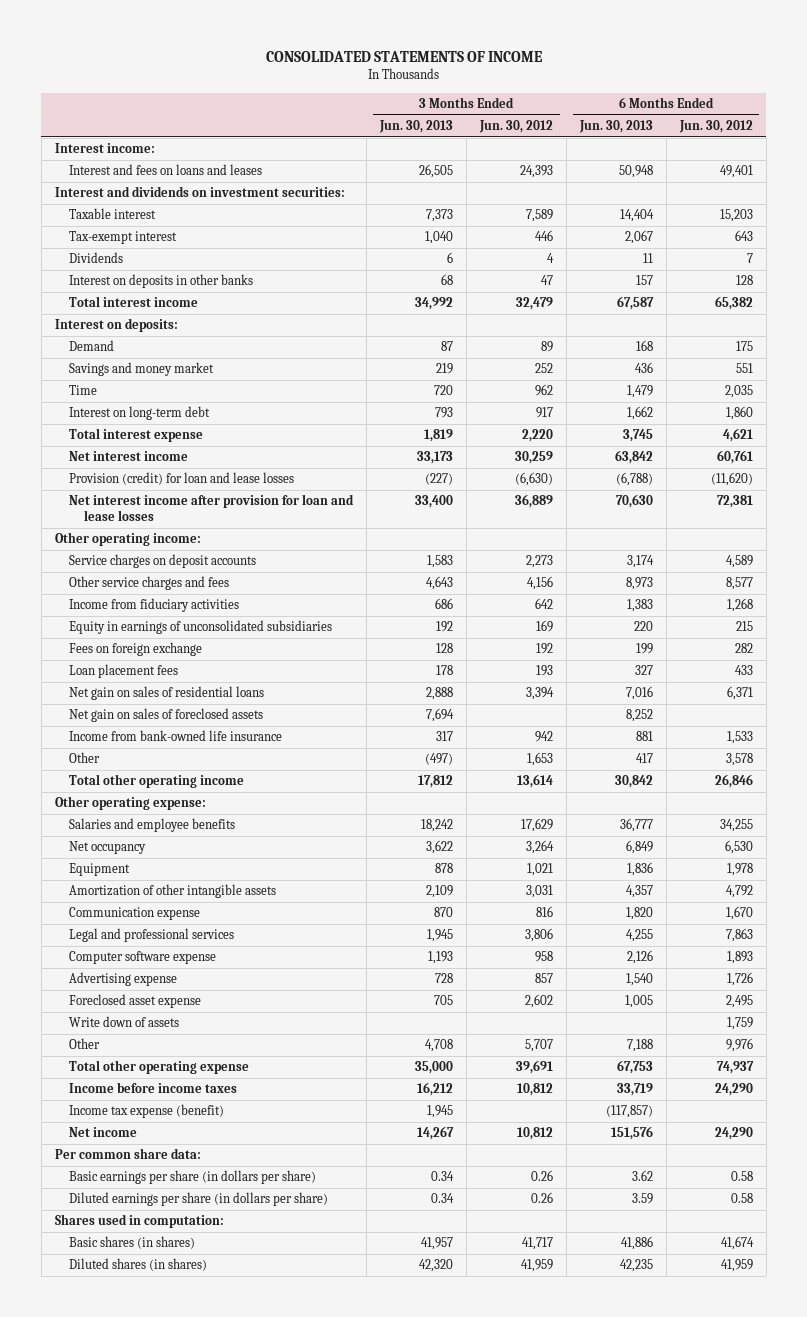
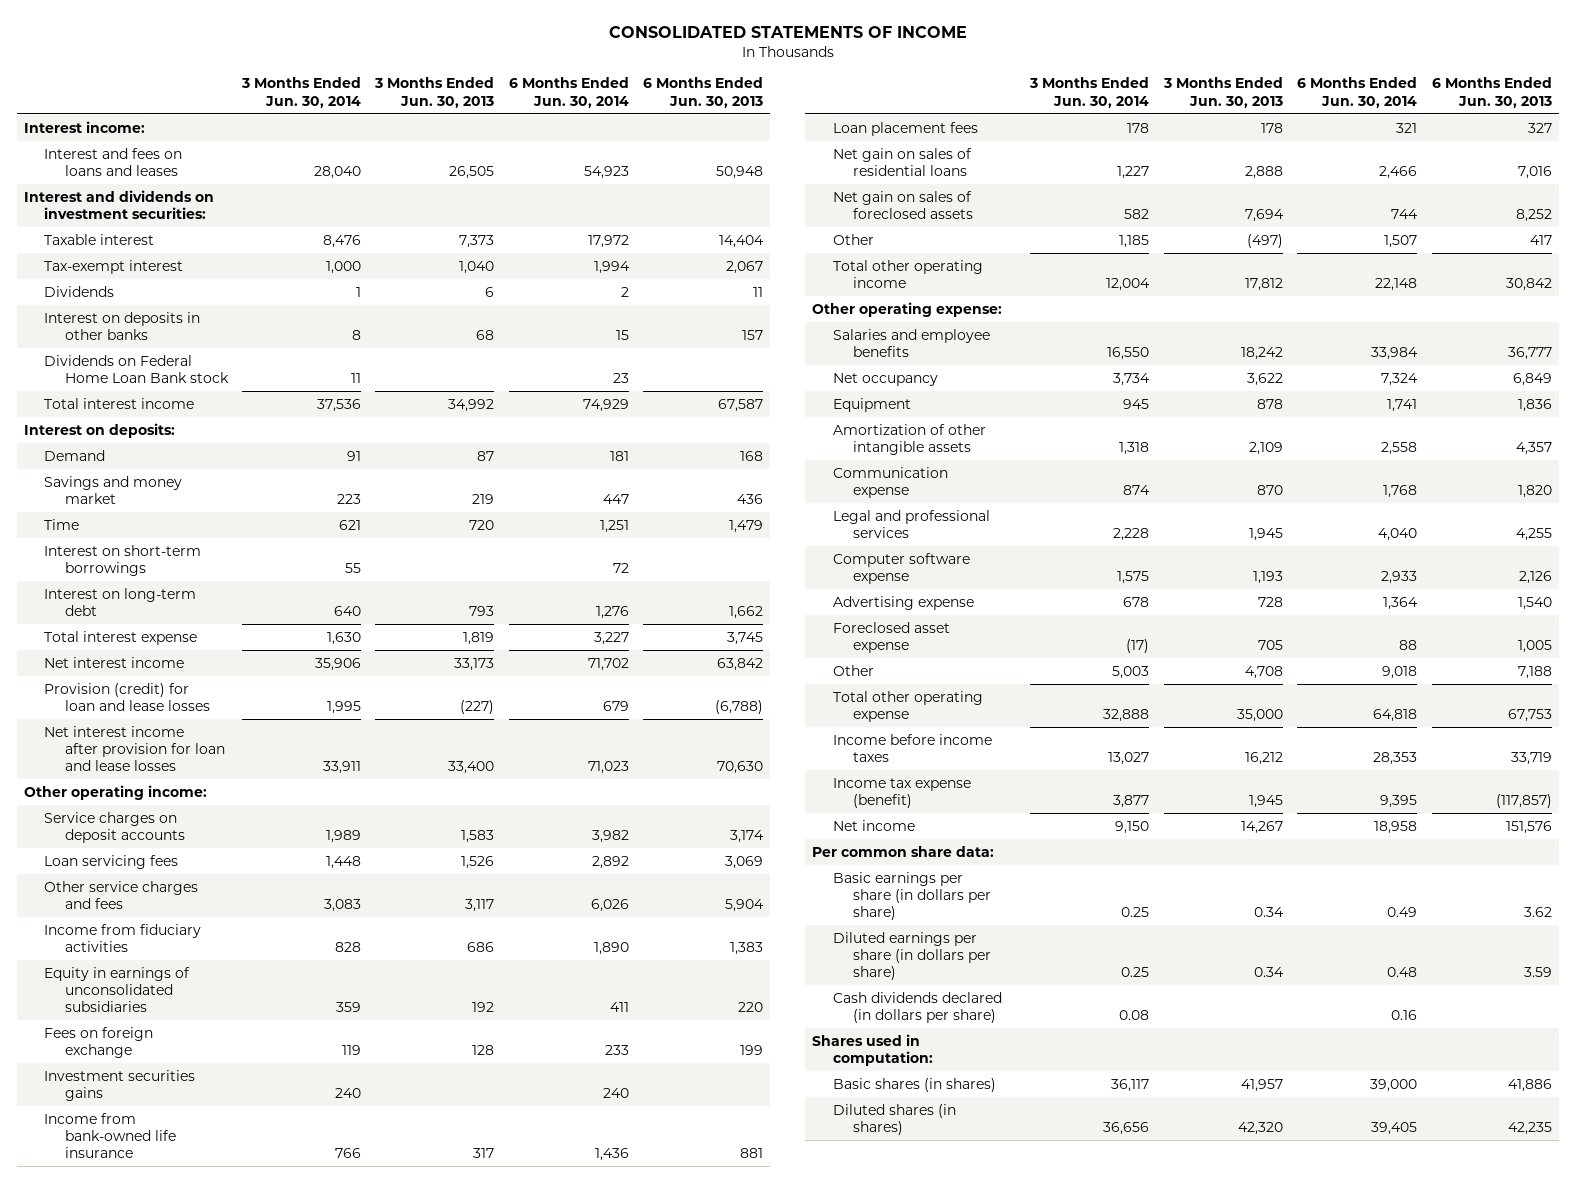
[478,120,553,134] Jun. 30, 2012 -> none
[678,120,753,134] Jun. 30, 2012 -> none
none -> [241,77,362,108] 3 Months Ended Jun. 30, 2014
none -> [508,77,629,108] 6 Months Ended Jun. 30, 2014
none -> [44,354,229,384] Dividends on Federal Home Loan Bank stock
none -> [44,544,202,577] Interest on short-term borrowings
none -> [44,854,179,869] Loan servicing fees
[426,576,454,591] 4,643 -> [465,899,495,913] 3,117
[625,577,653,591] 8,973 -> [725,899,765,913] 5,904
none -> [44,1069,196,1102] Investment securities gains
[69,730,283,742] Income from bank-owned life insurance -> [44,1112,176,1159] Income from bank-owned life insurance
[69,1016,180,1028] Write down of assets -> none
none -> [832,991,1002,1024] Cash dividends declared (in dollars per share)

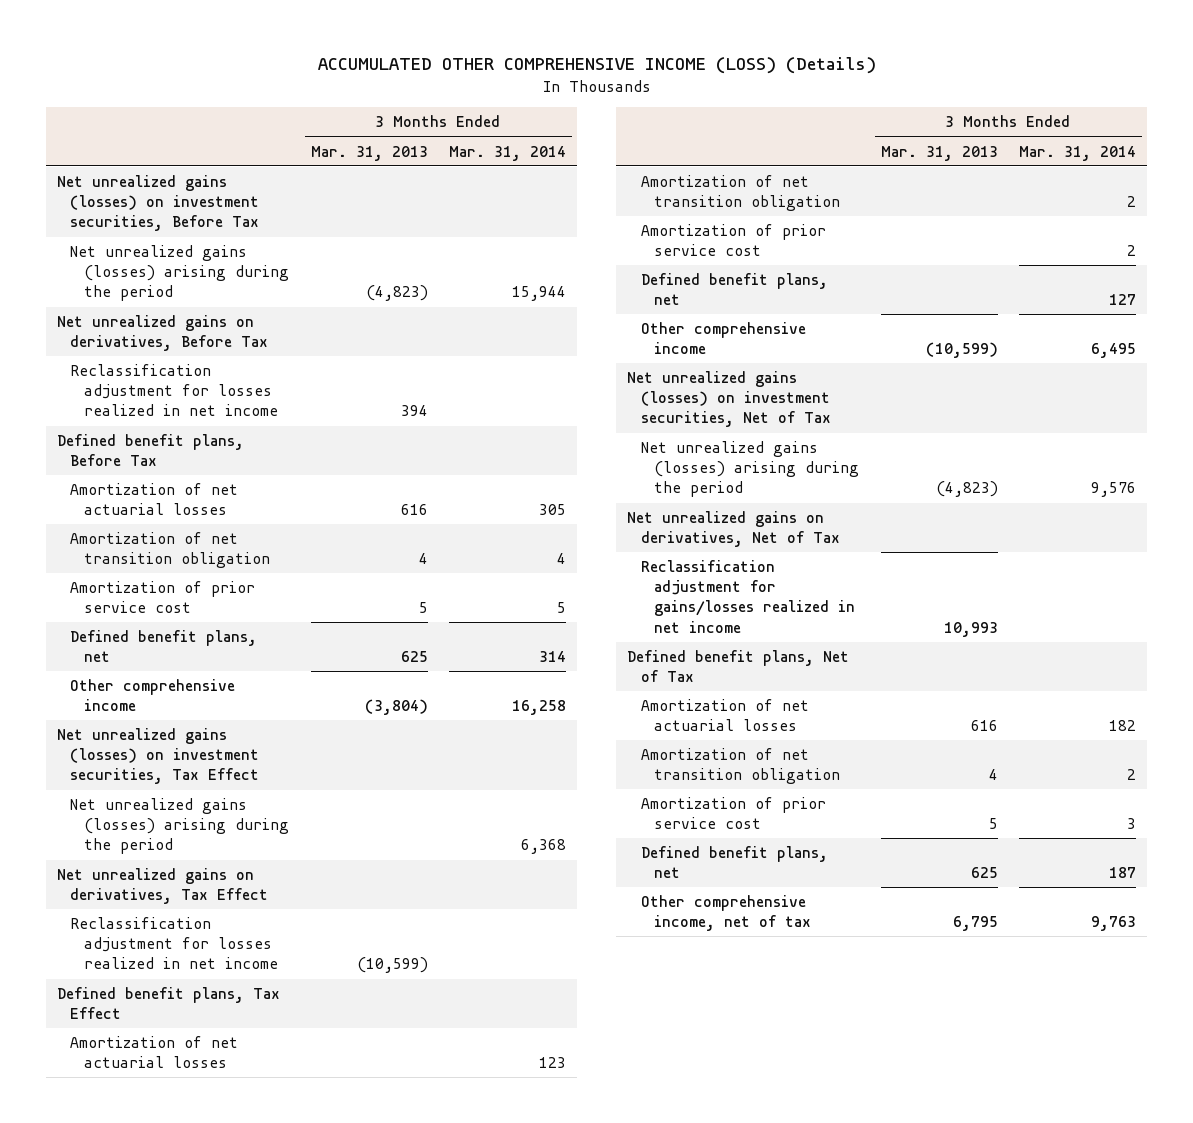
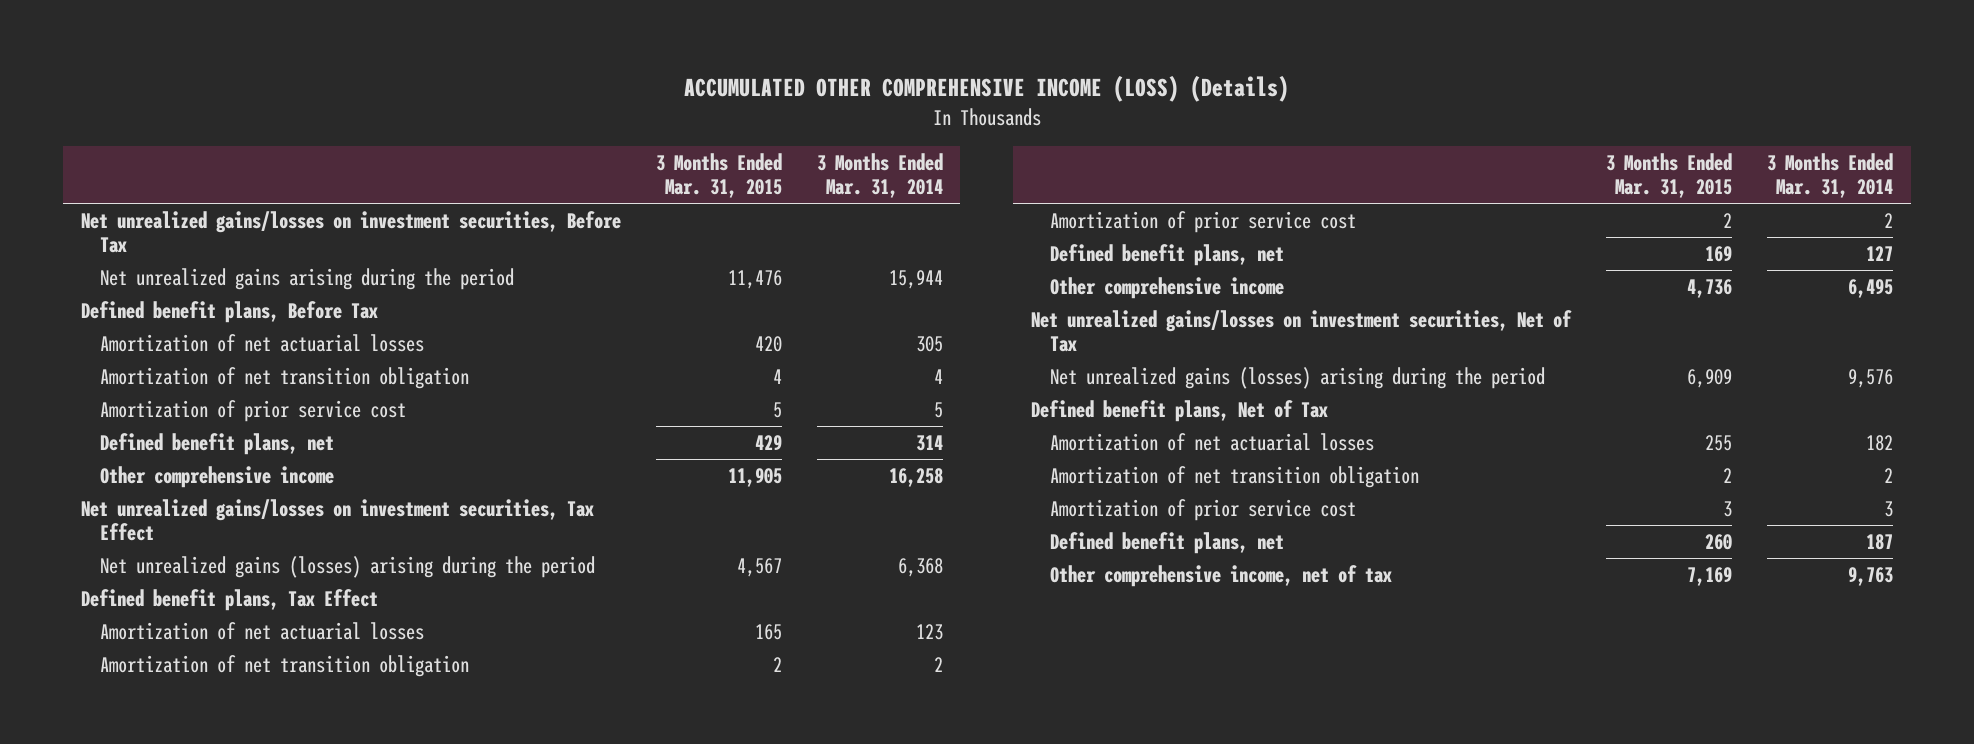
[310,145,428,161] Mar. 31, 2013 -> none
none -> [655,152,782,199] 3 Months Ended Mar. 31, 2015
[56,315,269,352] Net unrealized gains on derivatives, Before Tax -> none
[70,364,278,417] Reclassification adjustment for losses realized in net income -> none
[56,175,260,232] Net unrealized gains (losses) on investment securities, Before Tax -> [80,210,621,254] Net unrealized gains/losses on investment securities, Before Tax
[70,245,289,302] Net unrealized gains (losses) arising during the period -> [99,267,514,290] Net unrealized gains arising during the period
[56,728,260,785] Net unrealized gains (losses) on investment securities, Tax Effect -> [80,498,594,542] Net unrealized gains/losses on investment securities, Tax Effect
[56,868,269,905] Net unrealized gains on derivatives, Tax Effect -> none
[70,917,278,970] Reclassification adjustment for losses realized in net income -> none
[626,371,831,428] Net unrealized gains (losses) on investment securities, Net of Tax -> [1030,309,1572,353] Net unrealized gains/losses on investment securities, Net of Tax
[626,511,840,548] Net unrealized gains on derivatives, Net of Tax -> none
[640,560,856,633] Reclassification adjustment for gains/losses realized in net income -> none

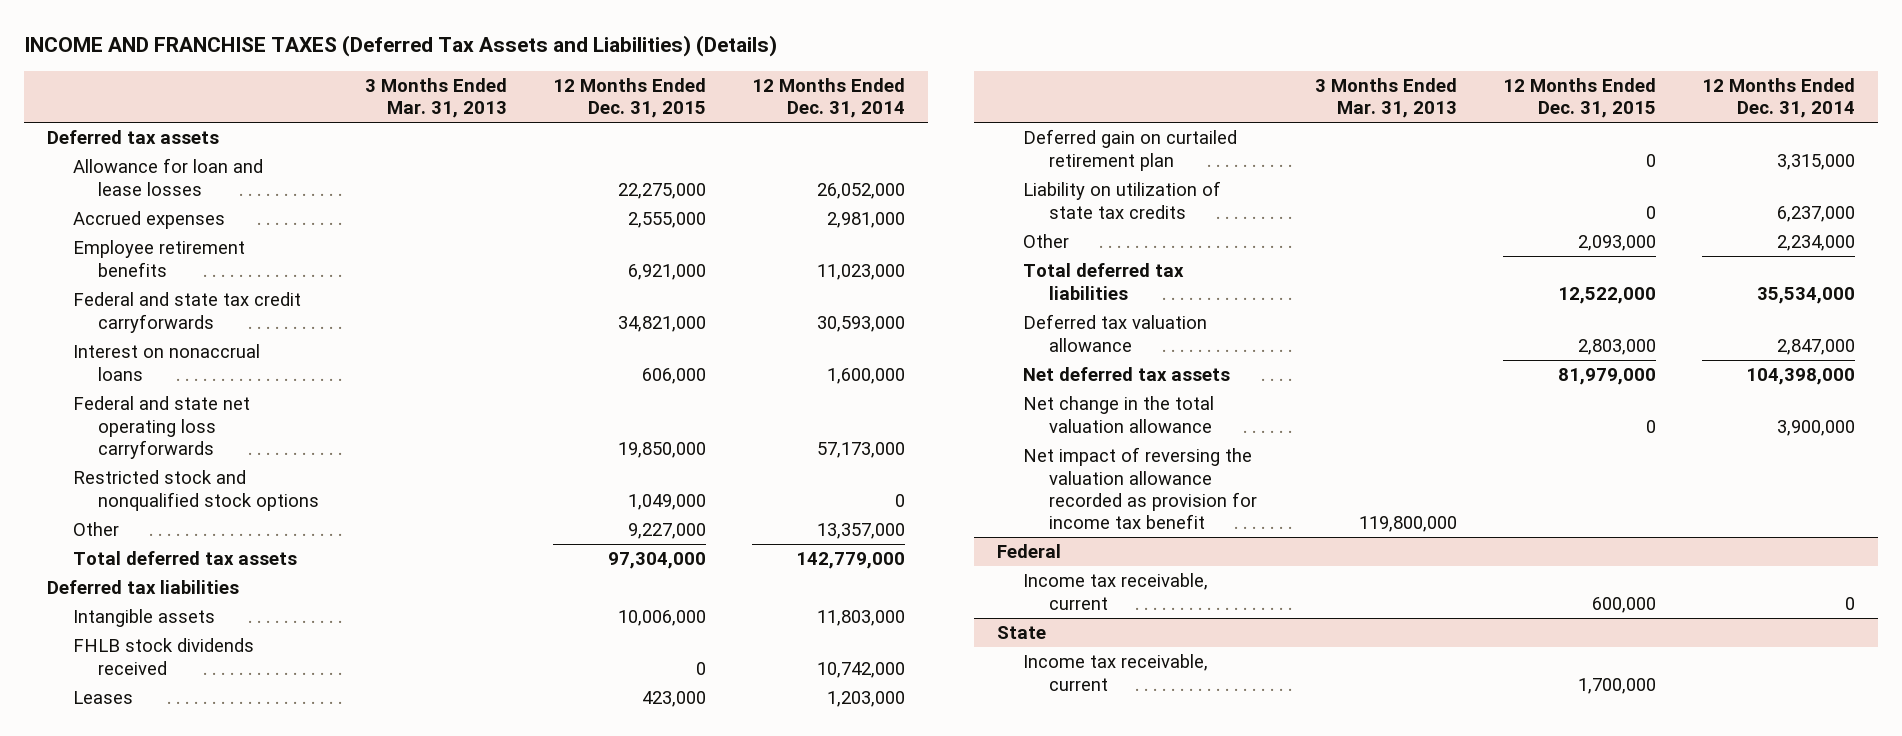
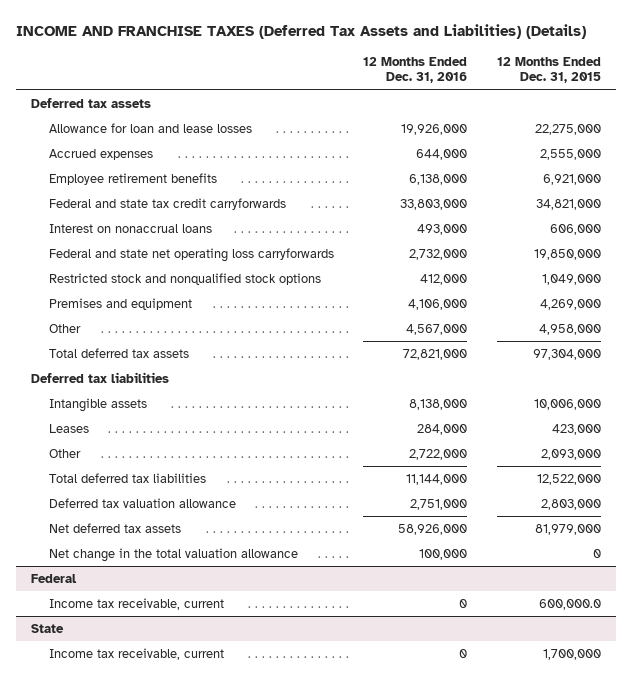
[365,77,508,119] 3 Months Ended Mar. 31, 2013 -> none
[751,77,905,119] 12 Months Ended Dec. 31, 2014 -> none
none -> [363,56,468,84] 12 Months Ended Dec. 31, 2016
none -> [48,298,192,311] Premises and equipment
[628,523,707,540] 9,227,000 -> [538,324,601,336] 4,958,000
[72,638,254,675] FHLB stock dividends received -> none
[1022,129,1237,171] Deferred gain on curtailed retirement plan -> none
[1022,181,1221,219] Liability on utilization of state tax credits -> none
[1022,447,1257,530] Net impact of reversing the valuation allowance recorded as provision for income tax benefit -> none
[1592,596,1657,613] 600,000 -> [538,599,601,611] 600,000.0

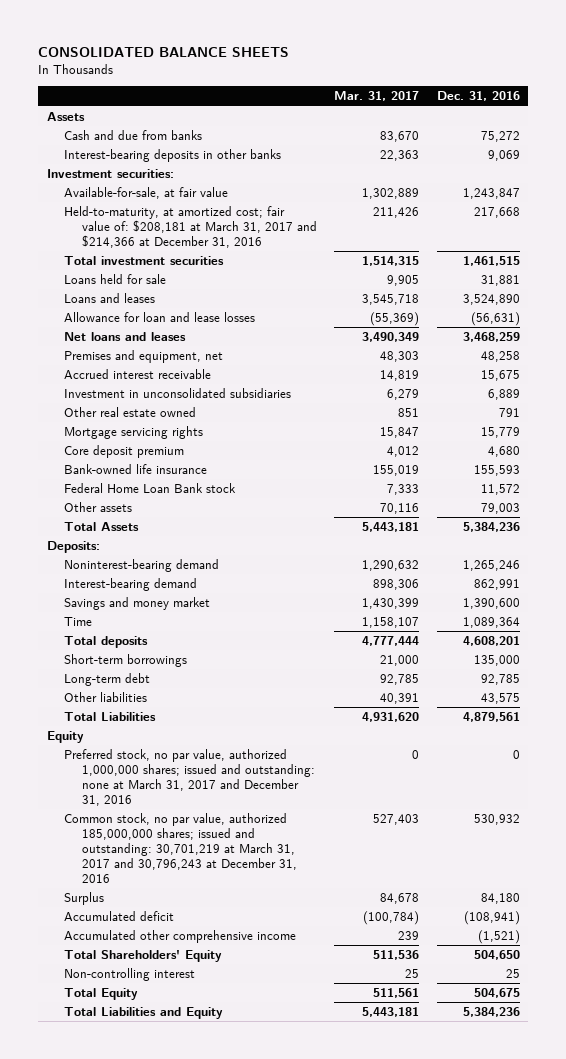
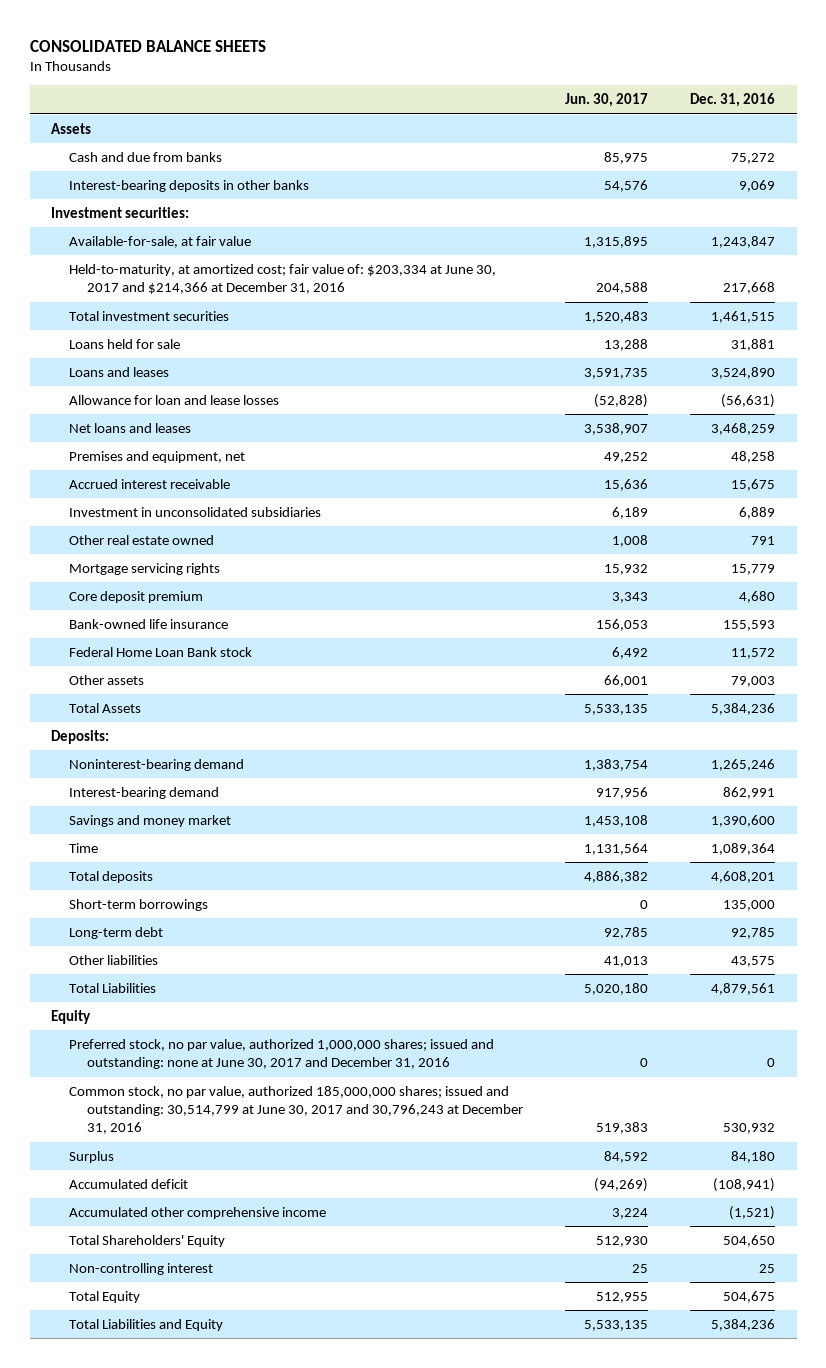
[334,91,420,102] Mar. 31, 2017 -> none
none -> [565,93,649,108] Jun. 30, 2017
[64,206,317,248] Held-to-maturity, at amortized cost; fair value of: $208,181 at March 31, 2017 and $214,366 at December 31, 2016 -> [68,263,496,295] Held-to-maturity, at amortized cost; fair value of: $203,334 at June 30, 2017 and $214,366 at December 31, 2016
[64,749,315,806] Preferred stock, no par value, authorized 1,000,000 shares; issued and outstanding: none at March 31, 2017 and December 31, 2016 -> [68,1038,494,1070] Preferred stock, no par value, authorized 1,000,000 shares; issued and outstanding: none at June 30, 2017 and December 31, 2016
[64,813,297,883] Common stock, no par value, authorized 185,000,000 shares; issued and outstanding: 30,701,219 at March 31, 2017 and 30,796,243 at December 31, 2016 -> [68,1085,524,1135] Common stock, no par value, authorized 185,000,000 shares; issued and outstanding: 30,514,799 at June 30, 2017 and 30,796,243 at December 31, 2016

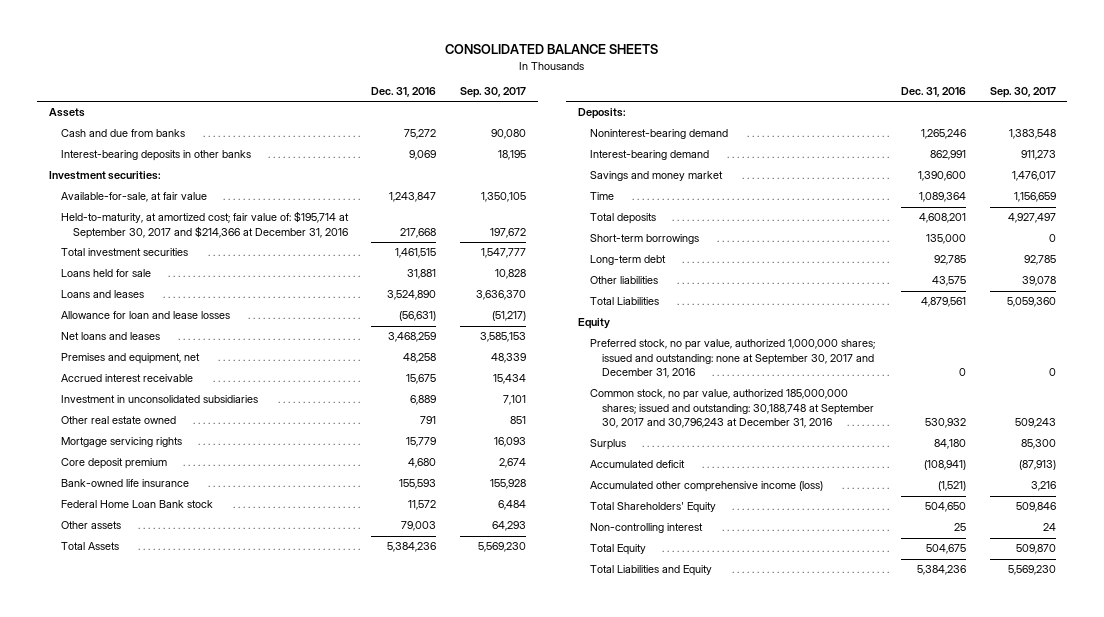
[565,93,649,108] Jun. 30, 2017 -> none
none -> [460,87,527,99] Sep. 30, 2017
[68,263,496,295] Held-to-maturity, at amortized cost; fair value of: $203,334 at June 30, 2017 and $214,366 at December 31, 2016 -> [60,211,349,239] Held-to-maturity, at amortized cost; fair value of: $195,714 at September 30, 2017 and $214,366 at December 31, 2016
[68,1038,494,1070] Preferred stock, no par value, authorized 1,000,000 shares; issued and outstanding: none at June 30, 2017 and December 31, 2016 -> [589,339,875,379] Preferred stock, no par value, authorized 1,000,000 shares; issued and outstanding: none at September 30, 2017 and December 31, 2016
[68,1085,524,1135] Common stock, no par value, authorized 185,000,000 shares; issued and outstanding: 30,514,799 at June 30, 2017 and 30,796,243 at December 31, 2016 -> [589,389,874,429] Common stock, no par value, authorized 185,000,000 shares; issued and outstanding: 30,188,748 at September 30, 2017 and 30,796,243 at December 31, 2016
[68,1206,326,1219] Accumulated other comprehensive income -> [589,481,823,493] Accumulated other comprehensive income (loss)

